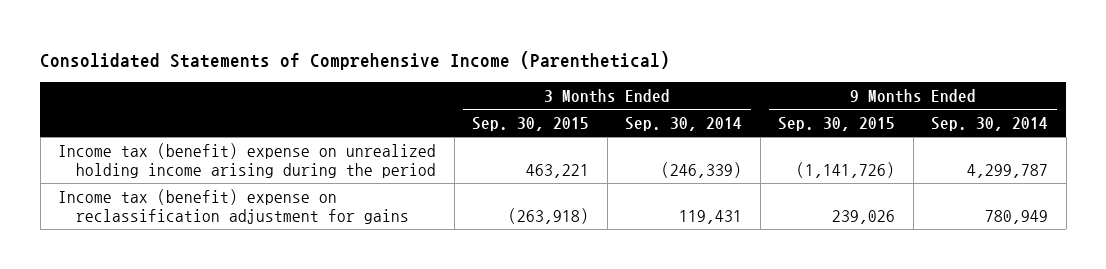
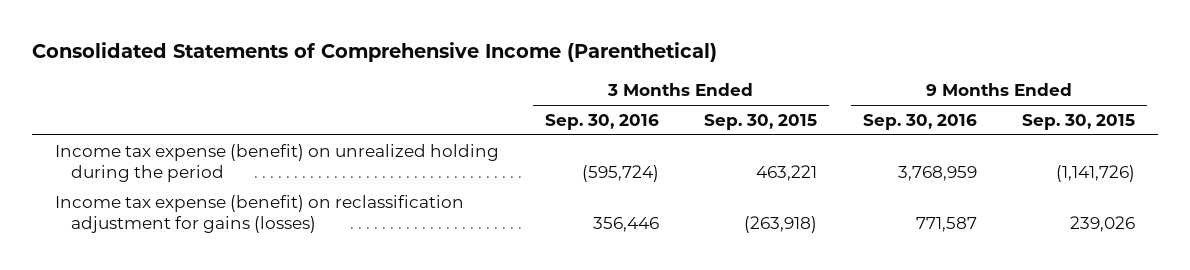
[625,116,743,131] Sep. 30, 2014 -> none
[931,116,1049,131] Sep. 30, 2014 -> none
none -> [544,113,659,130] Sep. 30, 2016
none -> [862,113,977,130] Sep. 30, 2016
[58,142,437,178] Income tax (benefit) expense on unrealized holding income arising during the period -> [55,143,500,183] Income tax expense (benefit) on unrealized holding during the period
[58,188,410,224] Income tax (benefit) expense on reclassification adjustment for gains -> [55,194,465,234] Income tax expense (benefit) on reclassification adjustment for gains (losses)

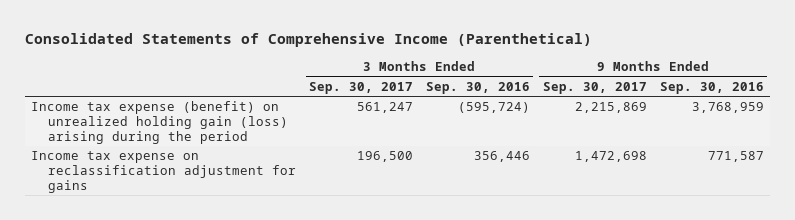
[704,113,818,130] Sep. 30, 2015 -> none
[1022,113,1136,130] Sep. 30, 2015 -> none
none -> [308,81,413,94] Sep. 30, 2017
none -> [542,81,647,94] Sep. 30, 2017
[55,143,500,183] Income tax expense (benefit) on unrealized holding during the period -> [31,101,288,144] Income tax expense (benefit) on unrealized holding gain (loss) arising during the period
[55,194,465,234] Income tax expense (benefit) on reclassification adjustment for gains (losses) -> [31,151,296,193] Income tax expense on reclassification adjustment for gains

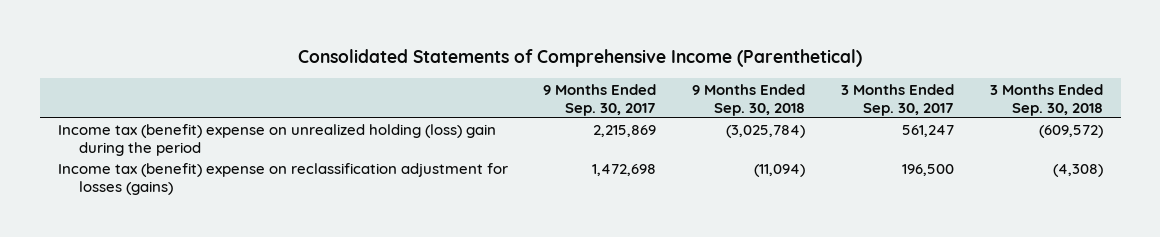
[425,81,530,94] Sep. 30, 2016 -> none
[659,81,764,94] Sep. 30, 2016 -> none
none -> [692,83,806,116] 9 Months Ended Sep. 30, 2018
none -> [989,83,1103,116] 3 Months Ended Sep. 30, 2018
[31,101,288,144] Income tax expense (benefit) on unrealized holding gain (loss) arising during the period -> [57,124,496,157] Income tax (benefit) expense on unrealized holding (loss) gain during the period
[31,151,296,193] Income tax expense on reclassification adjustment for gains -> [57,163,508,196] Income tax (benefit) expense on reclassification adjustment for losses (gains)

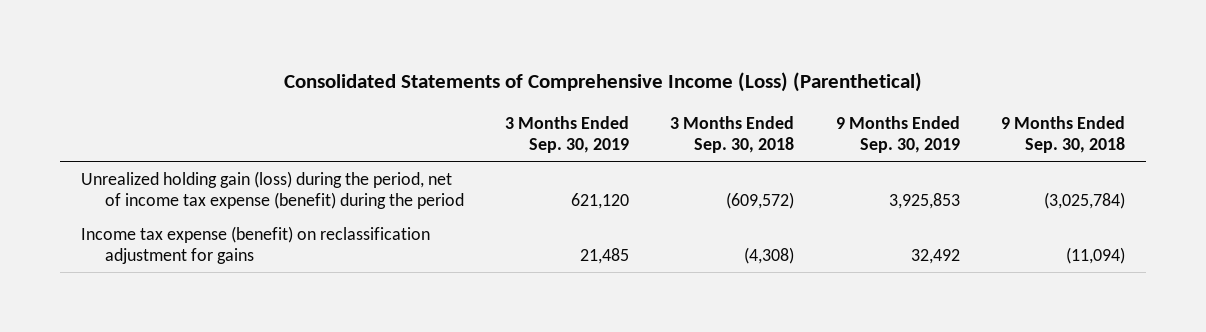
[298,49,863,68] Consolidated Statements of Comprehensive Income (Parenthetical) -> [284,72,923,93] Consolidated Statements of Comprehensive Income (Loss) (Parenthetical)
[543,83,657,116] 9 Months Ended Sep. 30, 2017 -> none
[841,83,955,116] 3 Months Ended Sep. 30, 2017 -> none
none -> [505,116,630,154] 3 Months Ended Sep. 30, 2019
none -> [835,116,960,154] 9 Months Ended Sep. 30, 2019
[57,124,496,157] Income tax (benefit) expense on unrealized holding (loss) gain during the period -> [81,170,464,209] Unrealized holding gain (loss) during the period, net of income tax expense (benefit) during the period
[57,163,508,196] Income tax (benefit) expense on reclassification adjustment for losses (gains) -> [81,225,431,264] Income tax expense (benefit) on reclassification adjustment for gains

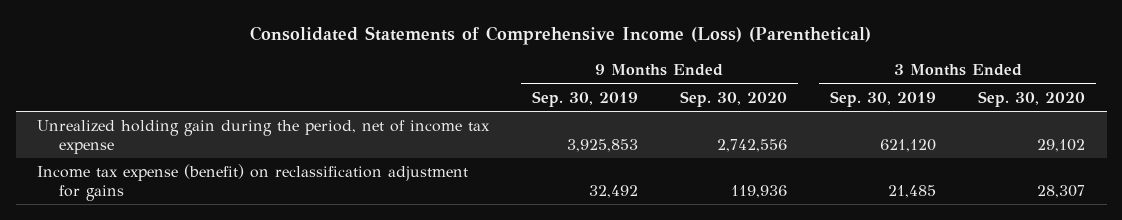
[670,116,795,154] 3 Months Ended Sep. 30, 2018 -> none
[1001,116,1126,154] 9 Months Ended Sep. 30, 2018 -> none
none -> [680,90,788,107] Sep. 30, 2020
none -> [978,90,1086,107] Sep. 30, 2020
[81,170,464,209] Unrealized holding gain (loss) during the period, net of income tax expense (benefit) during the period -> [36,120,490,154] Unrealized holding gain during the period, net of income tax expense

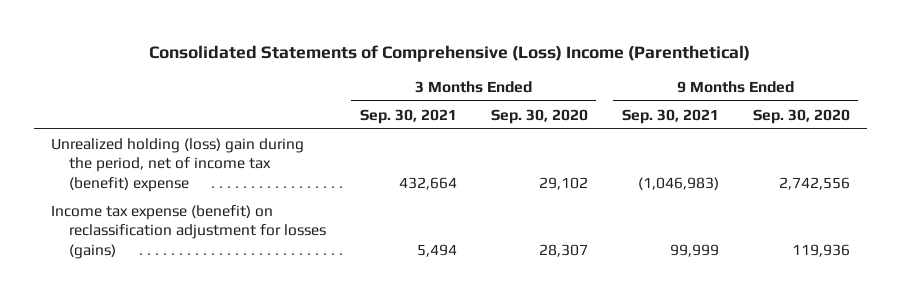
[250,26,872,46] Consolidated Statements of Comprehensive Income (Loss) (Parenthetical) -> [149,44,751,62] Consolidated Statements of Comprehensive (Loss) Income (Parenthetical)
[531,90,638,107] Sep. 30, 2019 -> none
[829,90,936,107] Sep. 30, 2019 -> none
none -> [359,108,457,124] Sep. 30, 2021
none -> [621,108,719,124] Sep. 30, 2021
[36,120,490,154] Unrealized holding gain during the period, net of income tax expense -> [50,137,304,192] Unrealized holding (loss) gain during the period, net of income tax (benefit) expense
[36,164,468,201] Income tax expense (benefit) on reclassification adjustment for gains -> [50,204,326,259] Income tax expense (benefit) on reclassification adjustment for losses (gains)

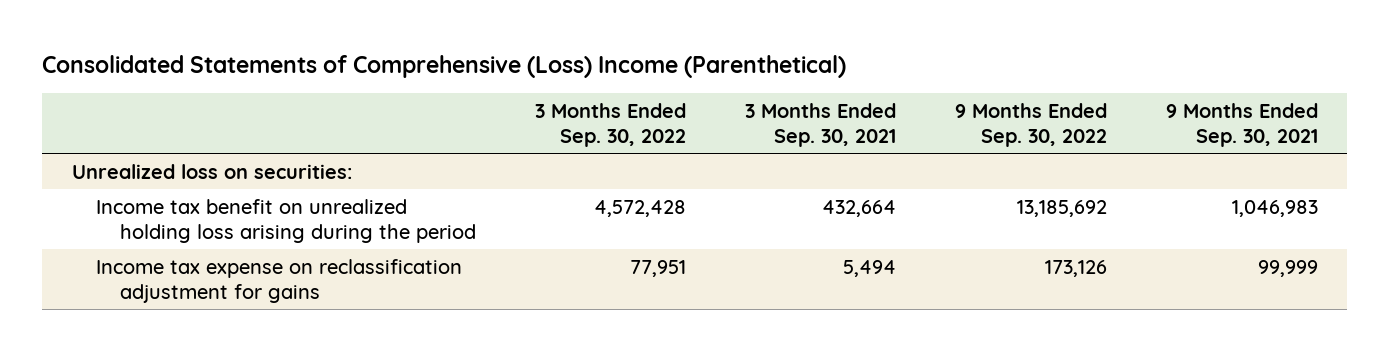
[490,108,588,124] Sep. 30, 2020 -> none
[752,108,850,124] Sep. 30, 2020 -> none
none -> [535,102,687,147] 3 Months Ended Sep. 30, 2022
none -> [954,102,1107,147] 9 Months Ended Sep. 30, 2022
none -> [71,163,352,179] Unrealized loss on securities:
[50,137,304,192] Unrealized holding (loss) gain during the period, net of income tax (benefit) expense -> [96,198,477,243] Income tax benefit on unrealized holding loss arising during the period
[637,176,719,190] (1,046,983) -> [1231,199,1318,217] 1,046,983
[50,204,326,259] Income tax expense (benefit) on reclassification adjustment for losses (gains) -> [96,258,463,303] Income tax expense on reclassification adjustment for gains

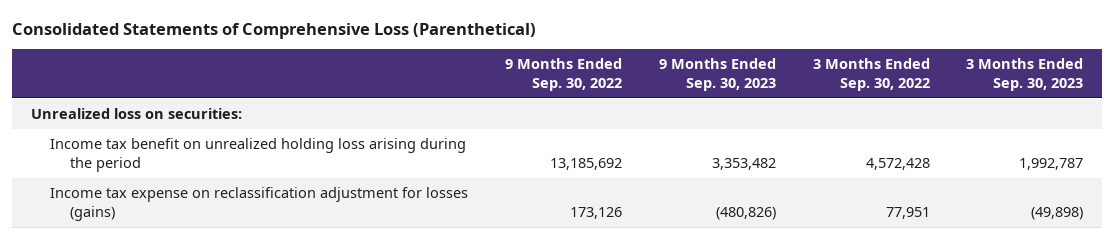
[42,55,847,79] Consolidated Statements of Comprehensive (Loss) Income (Parenthetical) -> [12,22,537,39] Consolidated Statements of Comprehensive Loss (Parenthetical)
[744,102,896,147] 3 Months Ended Sep. 30, 2021 -> none
[1165,102,1318,147] 9 Months Ended Sep. 30, 2021 -> none
none -> [658,58,776,91] 9 Months Ended Sep. 30, 2023
none -> [966,58,1084,91] 3 Months Ended Sep. 30, 2023
[96,258,463,303] Income tax expense on reclassification adjustment for gains -> [50,187,469,221] Income tax expense on reclassification adjustment for losses (gains)

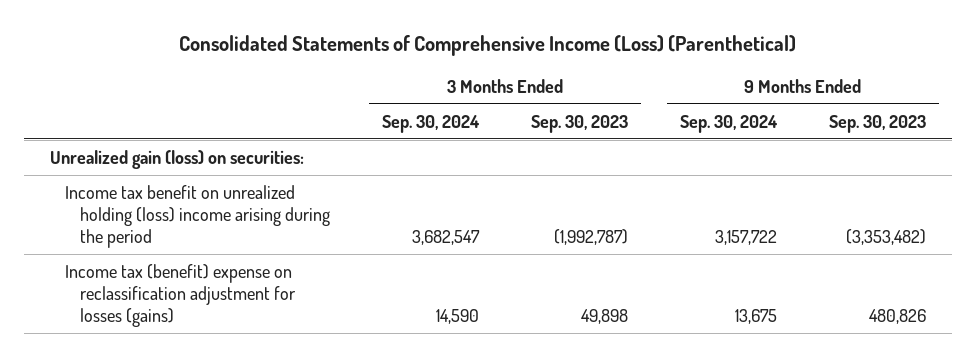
[12,22,537,39] Consolidated Statements of Comprehensive Loss (Parenthetical) -> [179,35,797,57] Consolidated Statements of Comprehensive Income (Loss) (Parenthetical)
[505,58,623,91] 9 Months Ended Sep. 30, 2022 -> none
[812,58,930,91] 3 Months Ended Sep. 30, 2022 -> none
none -> [382,114,481,133] Sep. 30, 2024
none -> [680,114,779,133] Sep. 30, 2024
[30,108,242,120] Unrealized loss on securities: -> [49,149,304,169] Unrealized gain (loss) on securities:
[50,138,467,172] Income tax benefit on unrealized holding loss arising during the period -> [64,184,331,249] Income tax benefit on unrealized holding (loss) income arising during the period
[711,157,776,170] 3,353,482 -> [846,229,927,246] (3,353,482)
[1019,157,1084,170] 1,992,787 -> [554,229,629,246] (1,992,787)
[50,187,469,221] Income tax expense on reclassification adjustment for losses (gains) -> [64,263,297,328] Income tax (benefit) expense on reclassification adjustment for losses (gains)
[715,206,776,220] (480,826) -> [869,309,927,325] 480,826
[1031,206,1084,220] (49,898) -> [581,309,629,325] 49,898

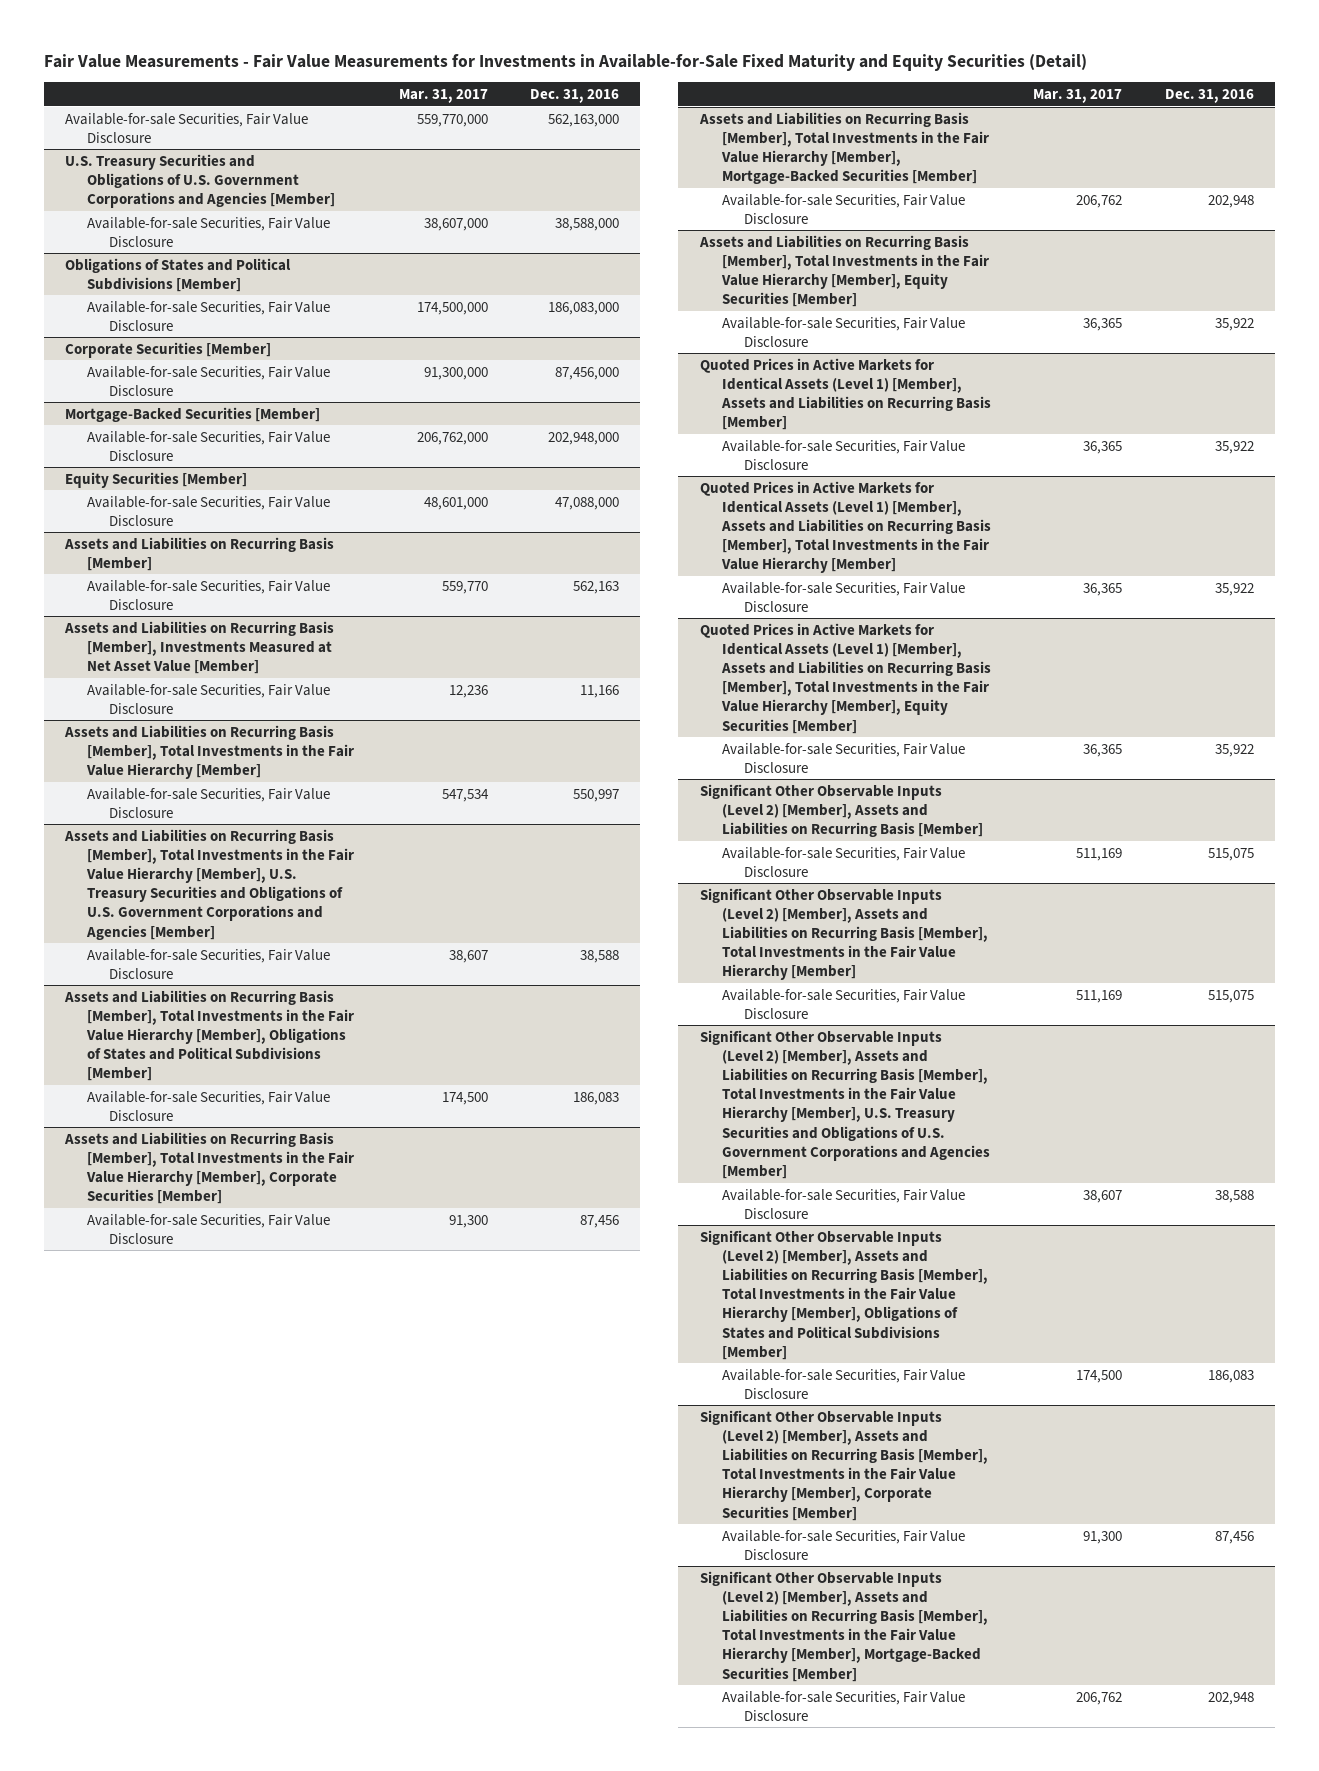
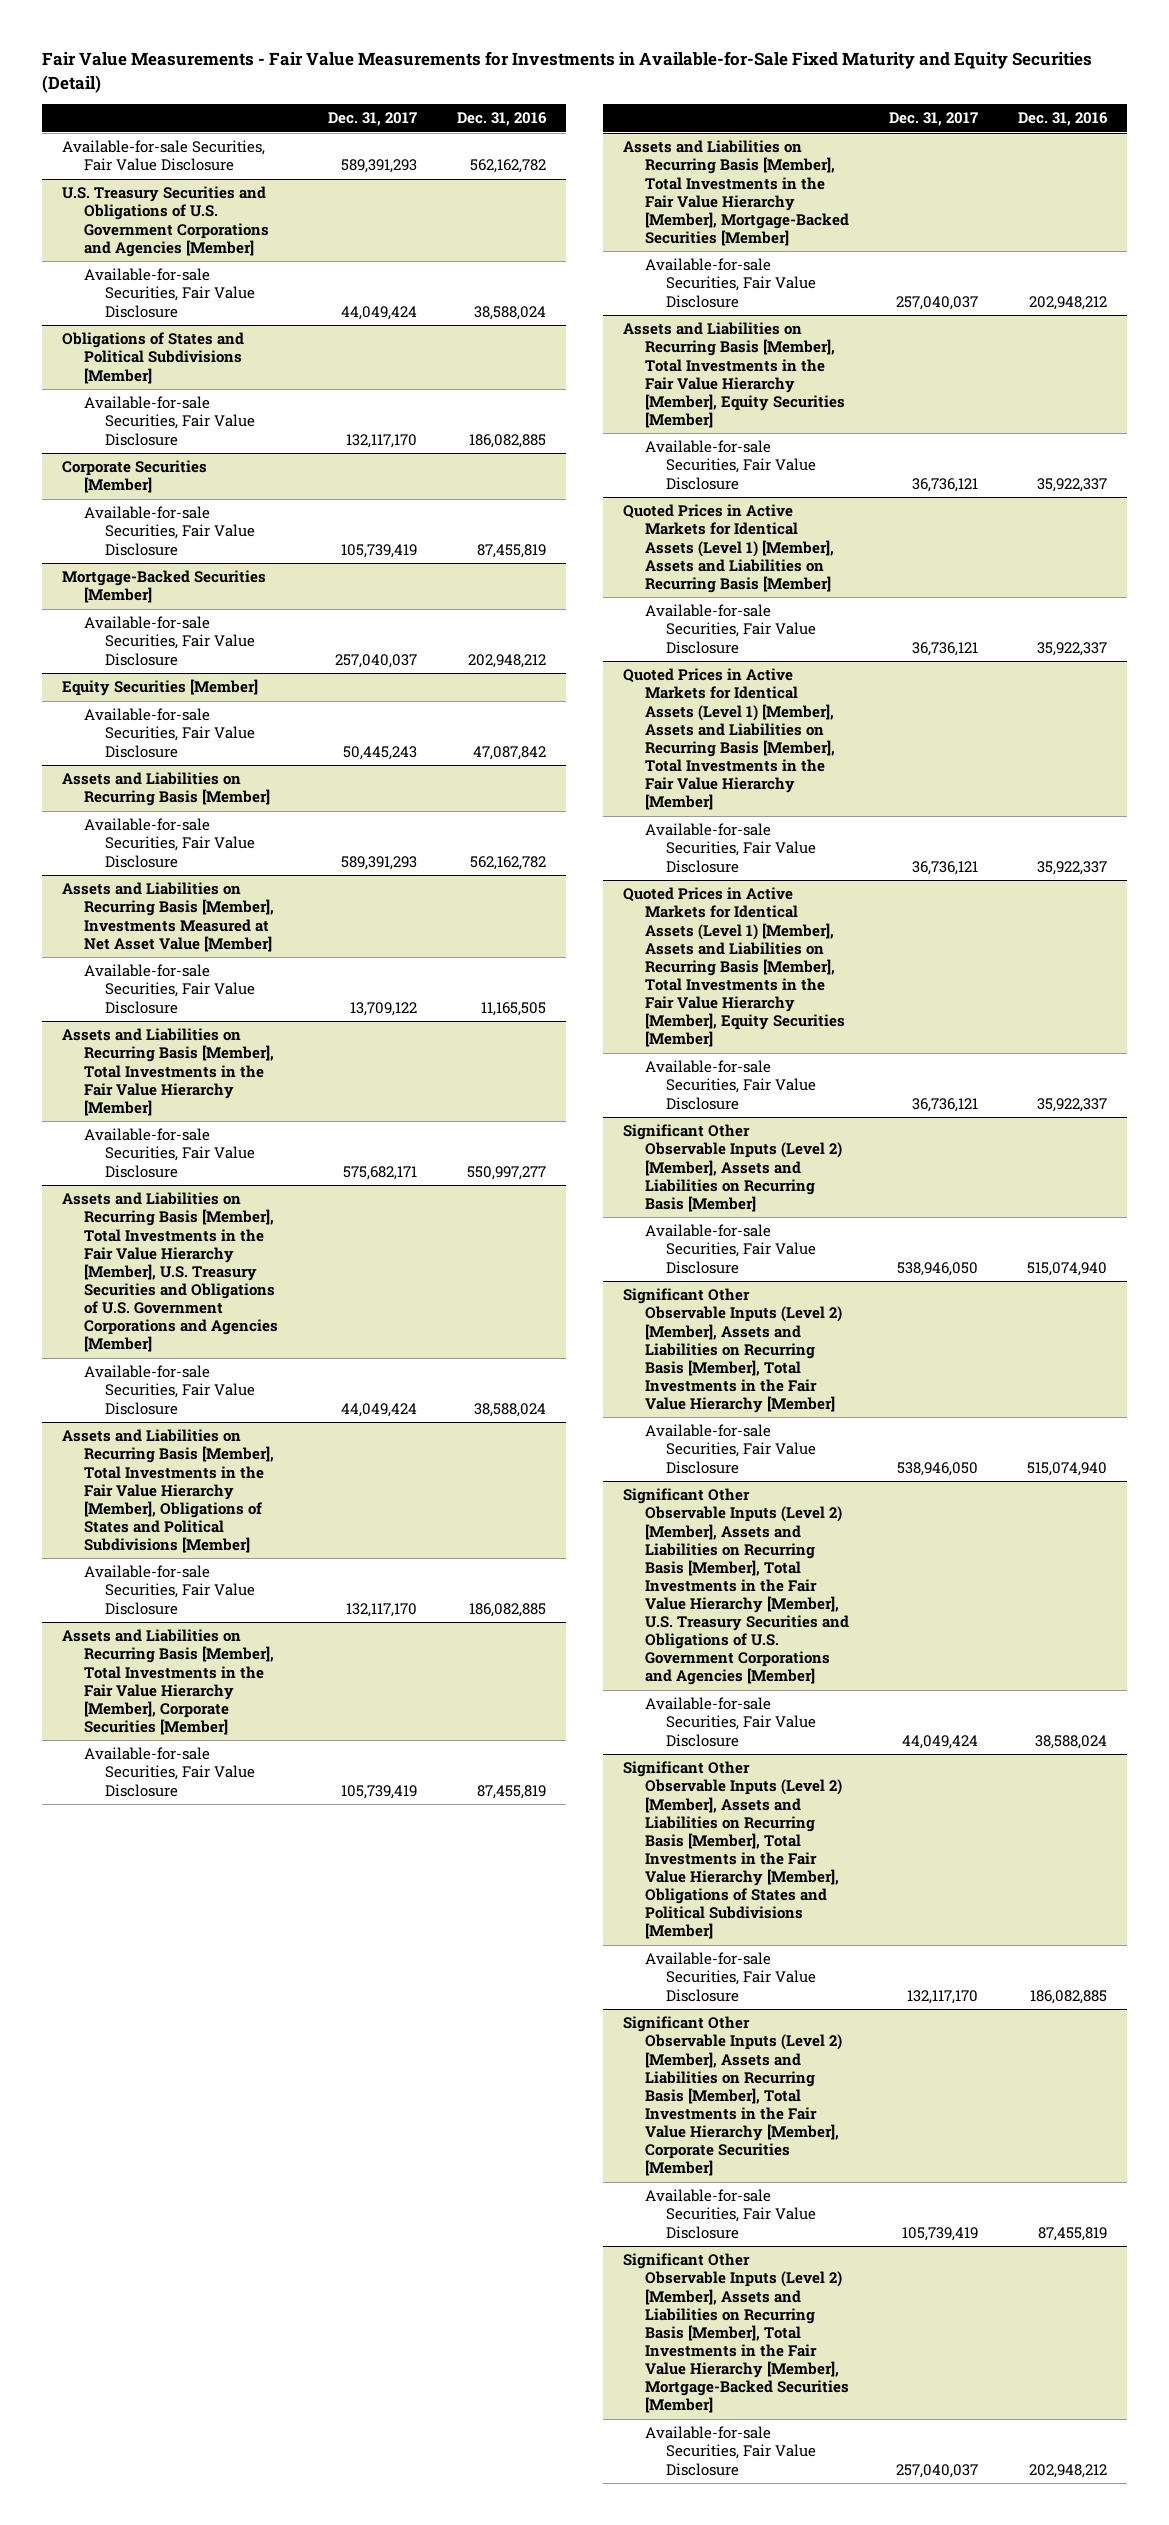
[398,89,488,104] Mar. 31, 2017 -> none
none -> [327,111,417,126] Dec. 31, 2017
[548,113,620,127] 562,163,000 -> [469,159,546,174] 562,162,782
[555,217,620,231] 38,588,000 -> [473,305,546,320] 38,588,024
[548,301,620,315] 186,083,000 -> [468,433,546,448] 186,082,885
[555,366,620,380] 87,456,000 -> [476,543,546,558] 87,455,819
[548,431,620,445] 202,948,000 -> [467,653,546,668] 202,948,212
[555,496,620,510] 47,088,000 -> [472,745,546,760] 47,087,842
[573,580,620,594] 562,163 -> [469,855,546,870] 562,162,782
[580,684,620,698] 11,166 -> [480,1001,546,1016] 11,165,505
[573,788,620,802] 550,997 -> [466,1165,546,1180] 550,997,277
[580,949,620,963] 38,588 -> [473,1402,546,1417] 38,588,024
[573,1091,620,1105] 186,083 -> [468,1602,546,1617] 186,082,885
[580,1214,620,1228] 87,456 -> [476,1784,546,1799] 87,455,819
[1207,194,1254,208] 202,948 -> [1028,295,1107,310] 202,948,212
[1214,317,1254,331] 35,922 -> [1036,477,1107,492] 35,922,337
[1214,440,1254,454] 35,922 -> [1036,641,1107,656] 35,922,337
[1214,582,1254,596] 35,922 -> [1036,860,1107,875] 35,922,337
[1214,743,1254,757] 35,922 -> [1036,1097,1107,1112] 35,922,337
[1207,847,1254,861] 515,075 -> [1026,1261,1107,1276] 515,074,940
[1207,989,1254,1003] 515,075 -> [1026,1461,1107,1476] 515,074,940
[1214,1189,1254,1203] 38,588 -> [1034,1734,1107,1749] 38,588,024
[1207,1369,1254,1383] 186,083 -> [1029,1989,1107,2004] 186,082,885
[1214,1530,1254,1544] 87,456 -> [1037,2226,1107,2241] 87,455,819
[1207,1691,1254,1705] 202,948 -> [1028,2463,1107,2478] 202,948,212

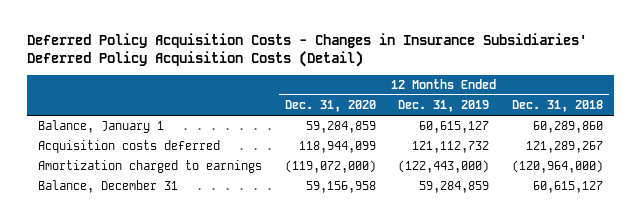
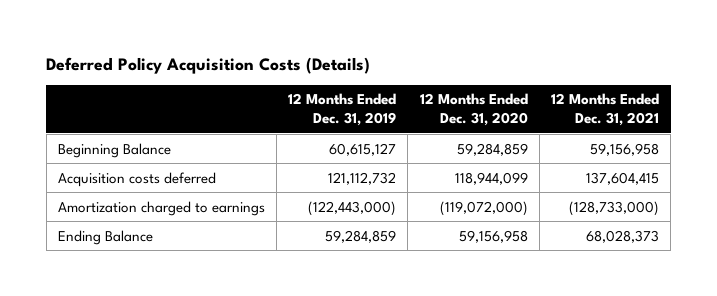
[26,32,587,67] Deferred Policy Acquisition Costs - Changes in Insurance Subsidiaries' Deferred Policy Acquisition Costs (Detail) -> [46,56,371,74] Deferred Policy Acquisition Costs (Details)
[511,100,603,113] Dec. 31, 2018 -> none
none -> [550,93,659,127] 12 Months Ended Dec. 31, 2021
[37,120,164,134] Balance, January 1 -> [57,142,171,158] Beginning Balance
[37,180,178,194] Balance, December 31 -> [57,229,153,245] Ending Balance

